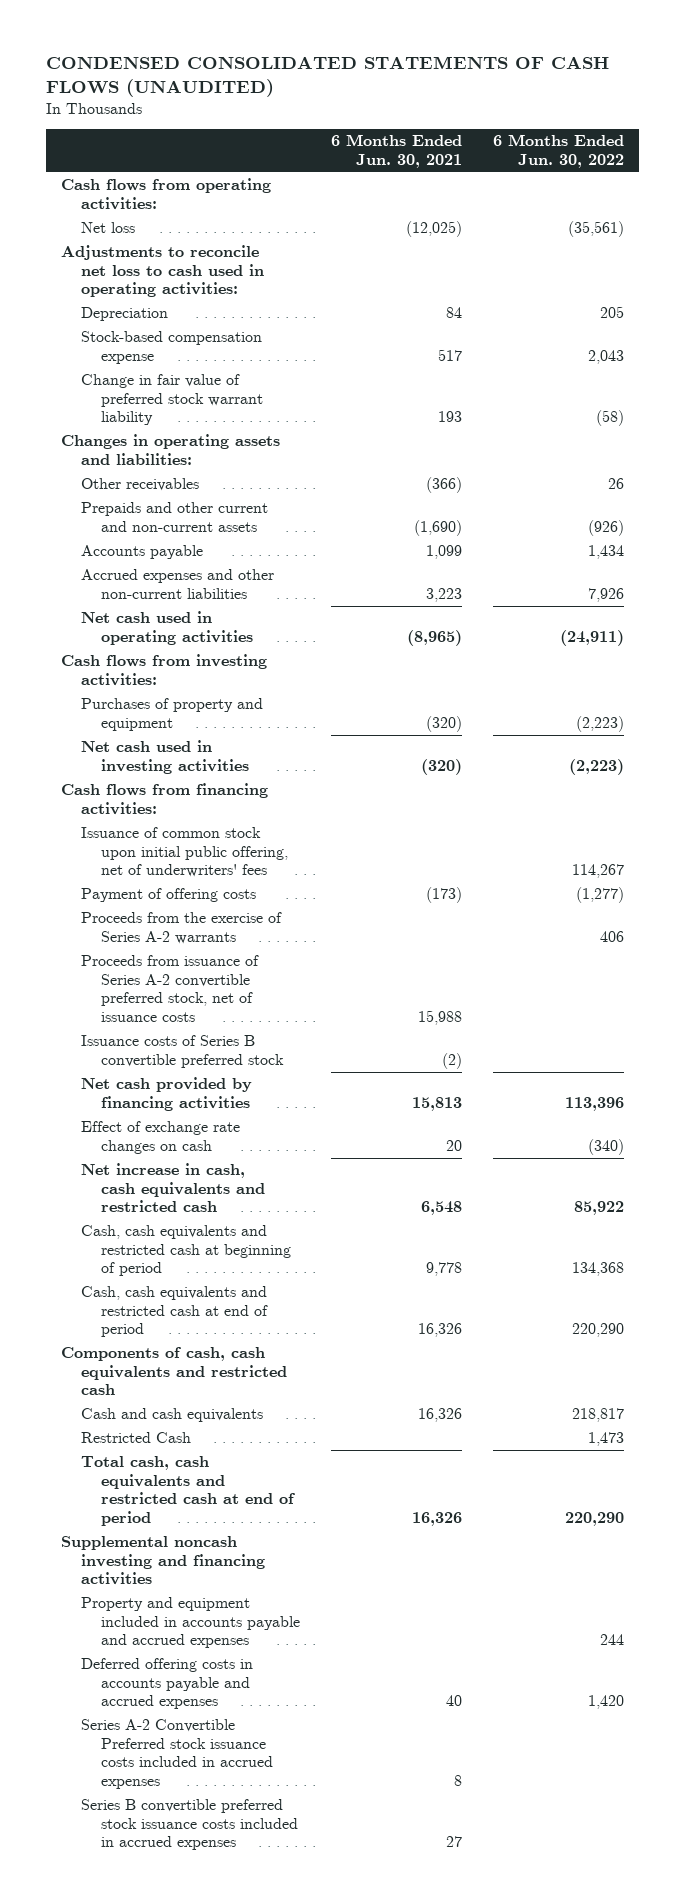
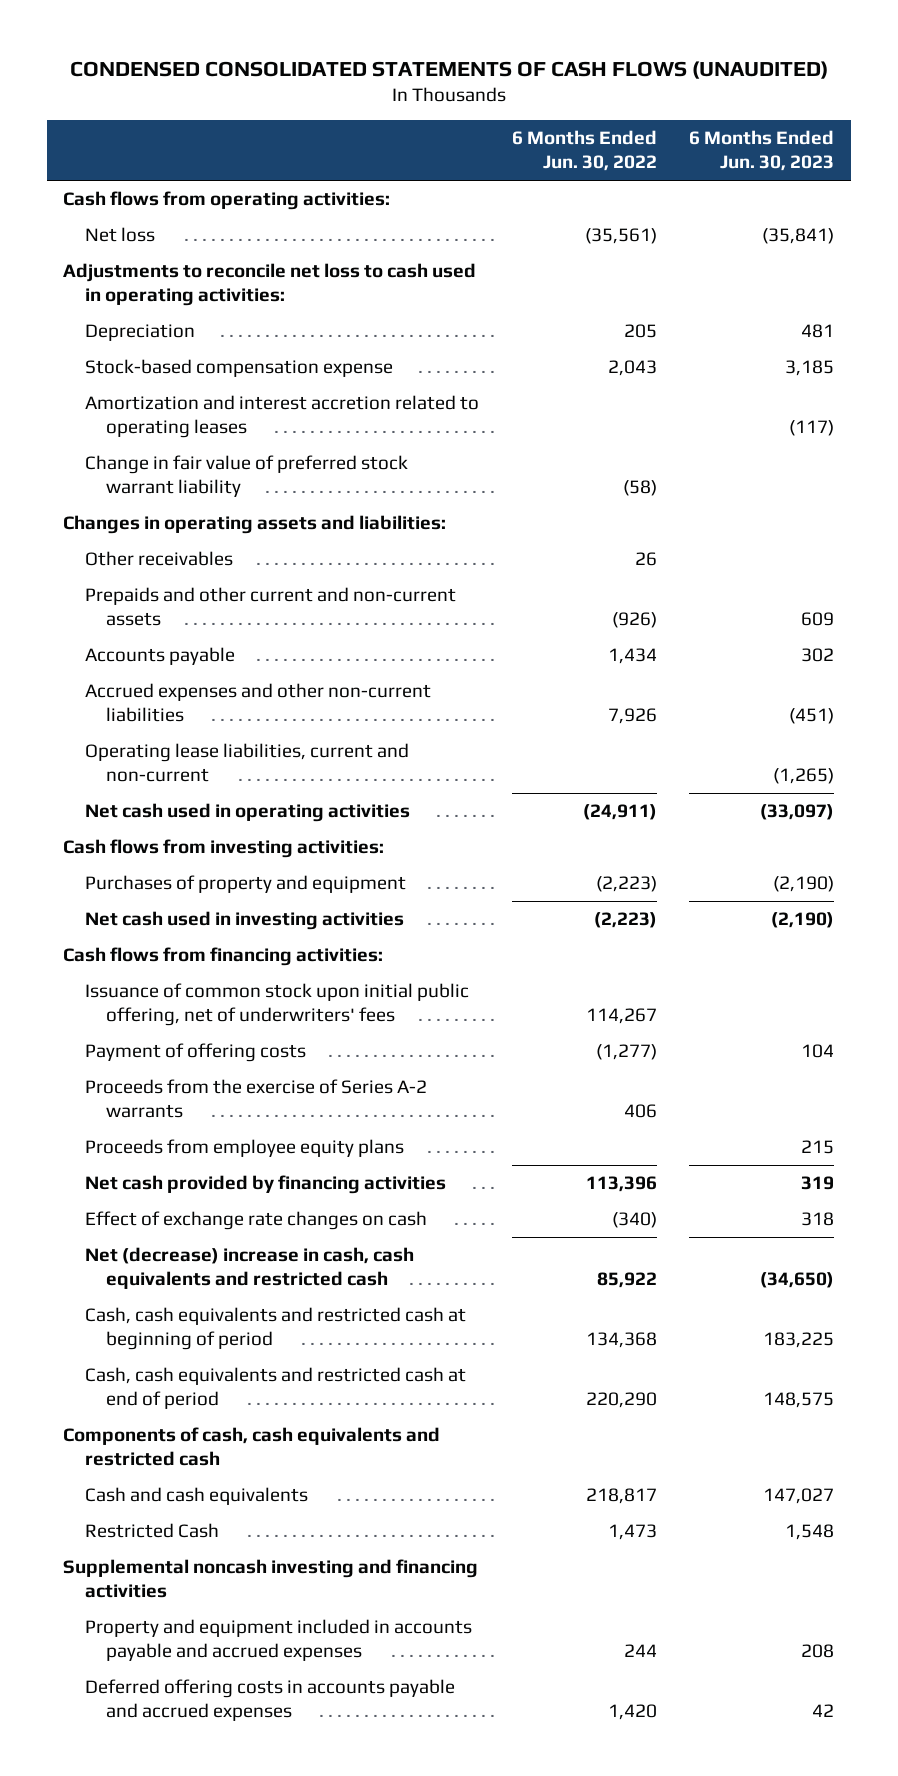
[331,134,463,168] 6 Months Ended Jun. 30, 2021 -> none
none -> [689,130,835,172] 6 Months Ended Jun. 30, 2023
none -> [84,395,479,439] Amortization and interest accretion related to operating leases
none -> [84,743,409,783] Operating lease liabilities, current and non-current
[81,955,260,1022] Proceeds from issuance of Series A-2 convertible preferred stock, net of issuance costs -> none
[81,1035,285,1068] Issuance costs of Series B convertible preferred stock -> none
none -> [84,1139,404,1158] Proceeds from employee equity plans
[81,1163,266,1213] Net increase in cash, cash equivalents and restricted cash -> [84,1247,414,1290] Net (decrease) increase in cash, cash equivalents and restricted cash
[81,1456,296,1526] Total cash, cash equivalents and restricted cash at end of period -> none
[81,1719,274,1789] Series A-2 Convertible Preferred stock issuance costs included in accrued expenses -> none
[81,1799,299,1851] Series B convertible preferred stock issuance costs included in accrued expenses -> none

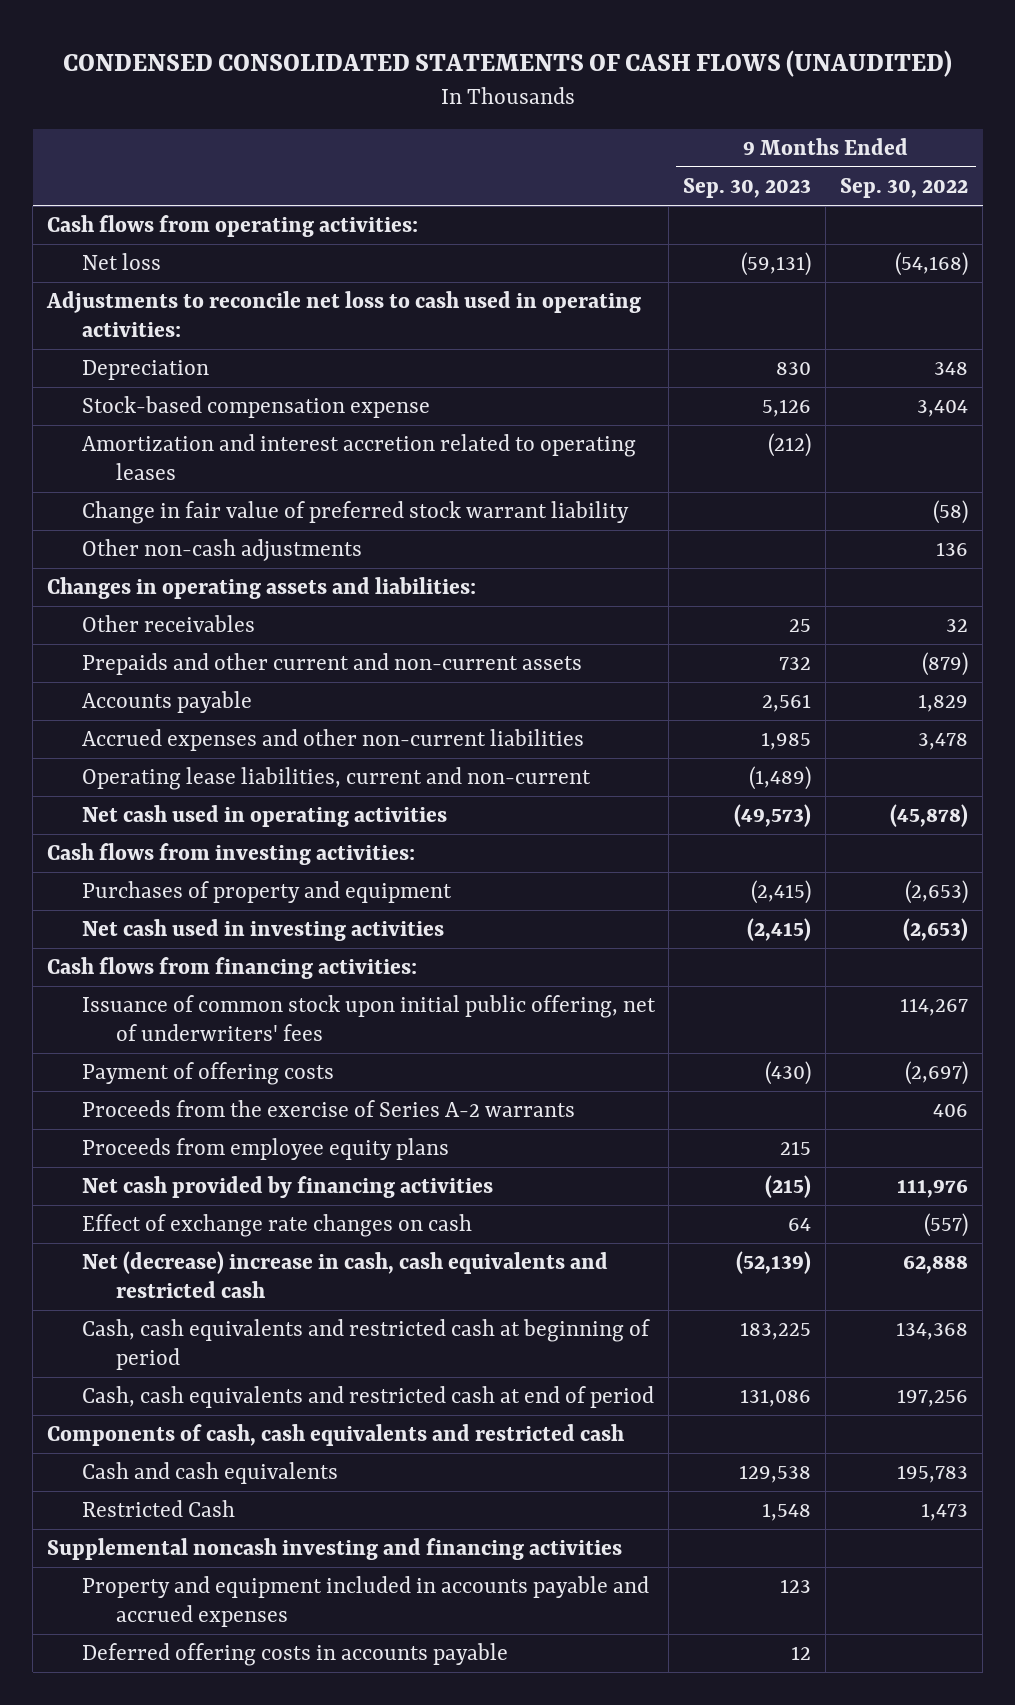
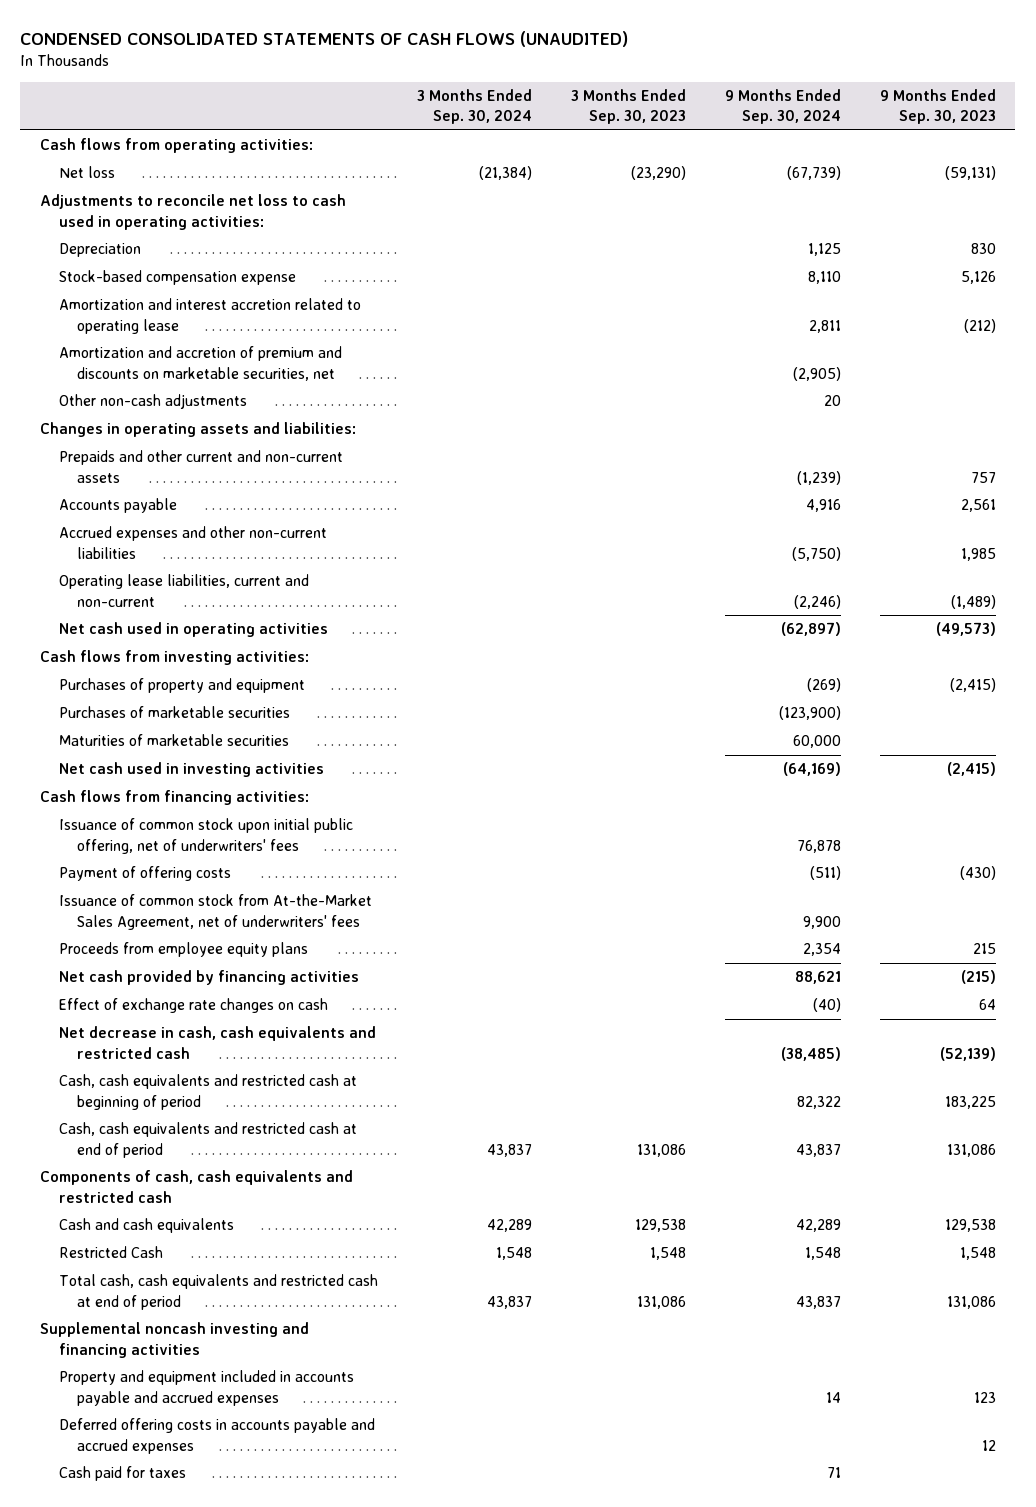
[840,177,969,198] Sep. 30, 2022 -> none
none -> [416,89,532,125] 3 Months Ended Sep. 30, 2024
none -> [570,89,686,125] 3 Months Ended Sep. 30, 2023
none -> [724,89,841,125] 9 Months Ended Sep. 30, 2024
[81,501,629,525] Change in fair value of preferred stock warrant liability -> none
[81,434,636,481] Amortization and interest accretion related to operating leases -> [58,298,361,334] Amortization and interest accretion related to operating lease
none -> [58,346,342,381] Amortization and accretion of premium and discounts on marketable securities, net
[81,615,255,633] Other receivables -> none
[779,657,812,671] 732 -> [970,471,996,483] 757
none -> [58,706,290,719] Purchases of marketable securities
none -> [58,734,289,747] Maturities of marketable securities
[81,1100,575,1118] Proceeds from the exercise of Series A-2 warrants -> none
none -> [58,894,372,930] Issuance of common stock from At-the-Market Sales Agreement, net of underwriters' fees
[81,1251,608,1299] Net (decrease) increase in cash, cash equivalents and restricted cash -> [58,1026,376,1059] Net decrease in cash, cash equivalents and restricted cash
none -> [58,1274,378,1310] Total cash, cash equivalents and restricted cash at end of period
[81,1643,508,1667] Deferred offering costs in accounts payable -> [58,1418,375,1454] Deferred offering costs in accounts payable and accrued expenses
none -> [58,1466,186,1482] Cash paid for taxes

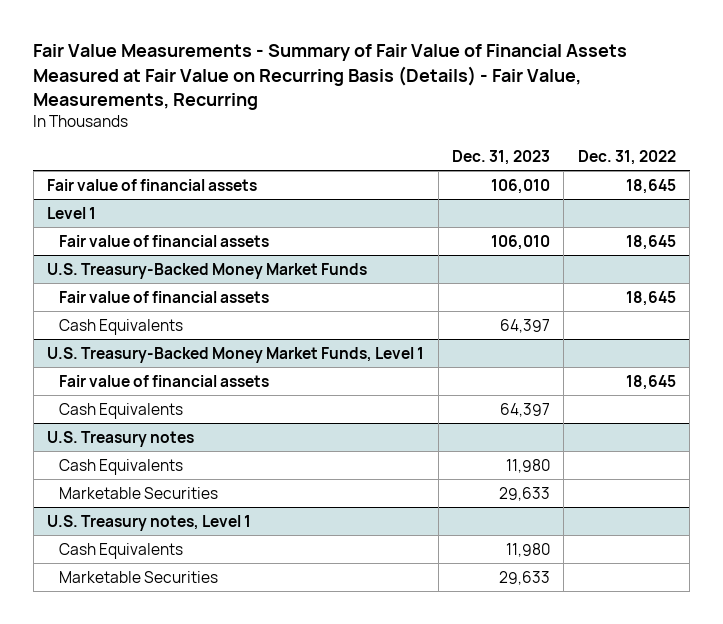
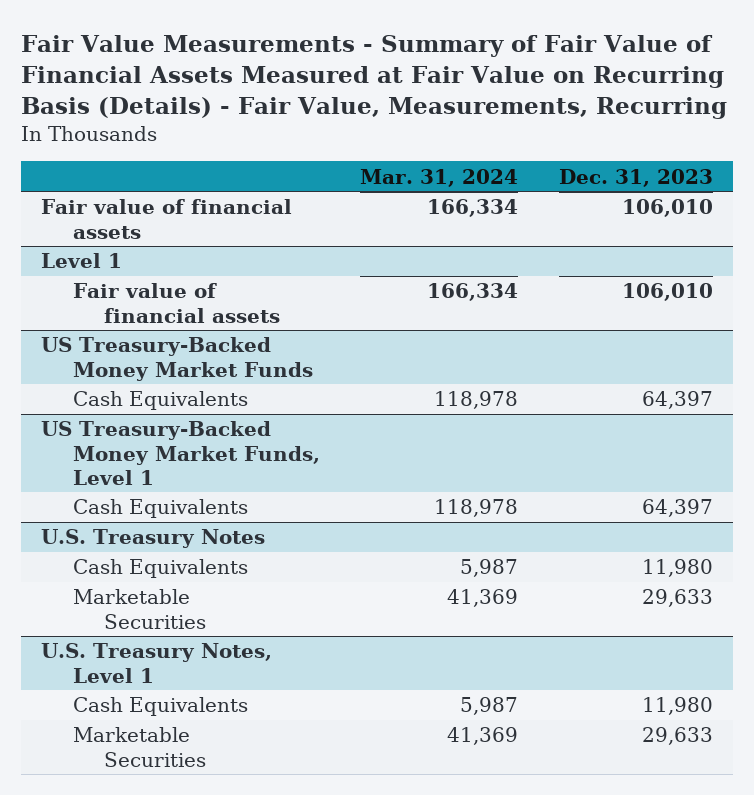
[577,150,676,166] Dec. 31, 2022 -> none
none -> [360,168,519,187] Mar. 31, 2024
[59,290,270,303] Fair value of financial assets -> none
[47,262,368,279] U.S. Treasury-Backed Money Market Funds -> [41,337,313,381] US Treasury-Backed Money Market Funds
[59,374,270,387] Fair value of financial assets -> none
[47,346,425,363] U.S. Treasury-Backed Money Market Funds, Level 1 -> [41,421,320,485] US Treasury-Backed Money Market Funds, Level 1
[47,430,195,447] U.S. Treasury notes -> [41,529,266,549] U.S. Treasury Notes
[47,514,252,531] U.S. Treasury notes, Level 1 -> [41,643,273,683] U.S. Treasury Notes, Level 1

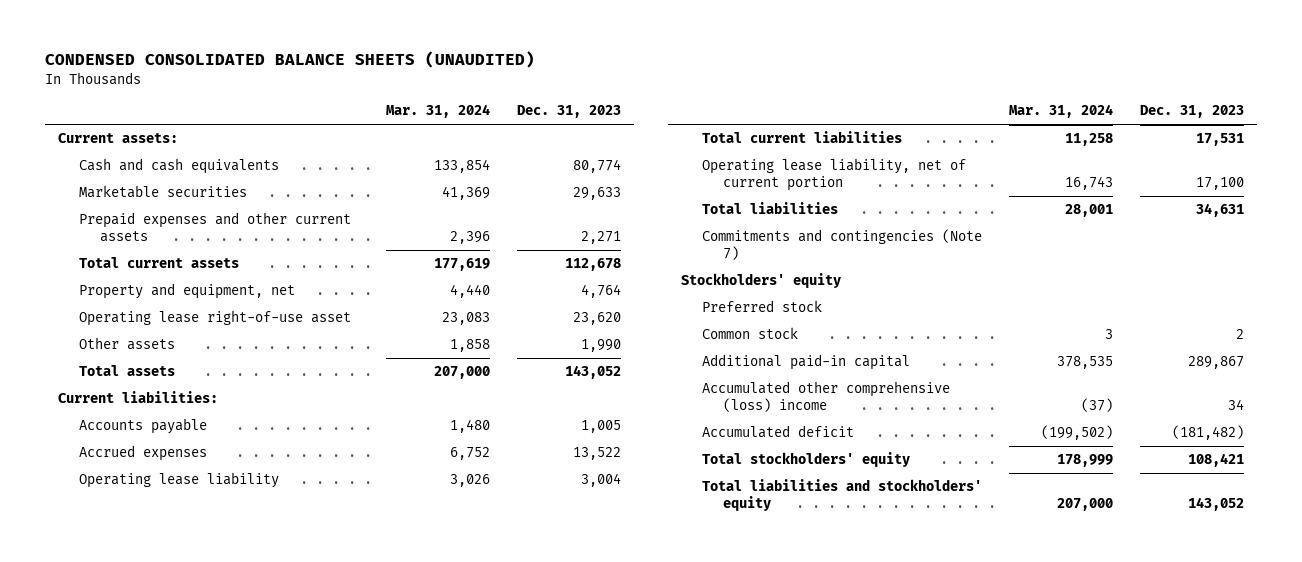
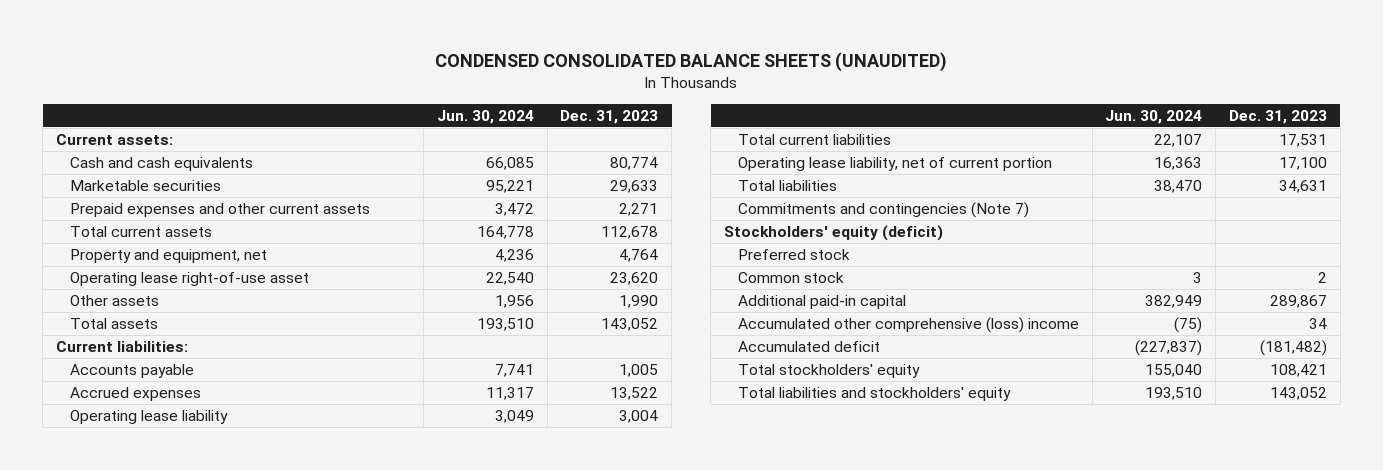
[385,104,490,119] Mar. 31, 2024 -> none
none -> [437,109,535,124] Jun. 30, 2024
[681,273,842,289] Stockholders' equity -> [724,225,944,242] Stockholders' equity (deficit)

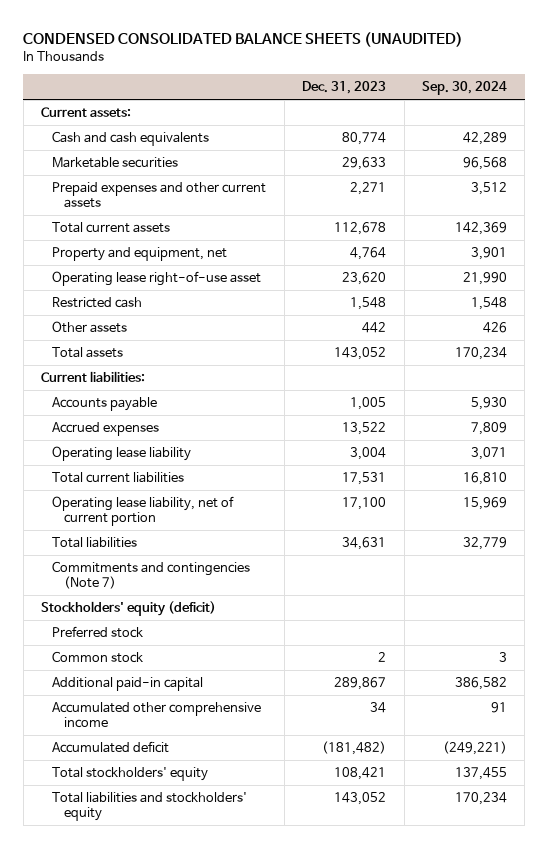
[437,109,535,124] Jun. 30, 2024 -> none
none -> [421,81,507,96] Sep. 30, 2024
none -> [52,297,143,309] Restricted cash
[619,295,659,309] 1,990 -> [362,322,387,334] 442
[738,317,1080,334] Accumulated other comprehensive (loss) income -> [52,702,262,729] Accumulated other comprehensive income

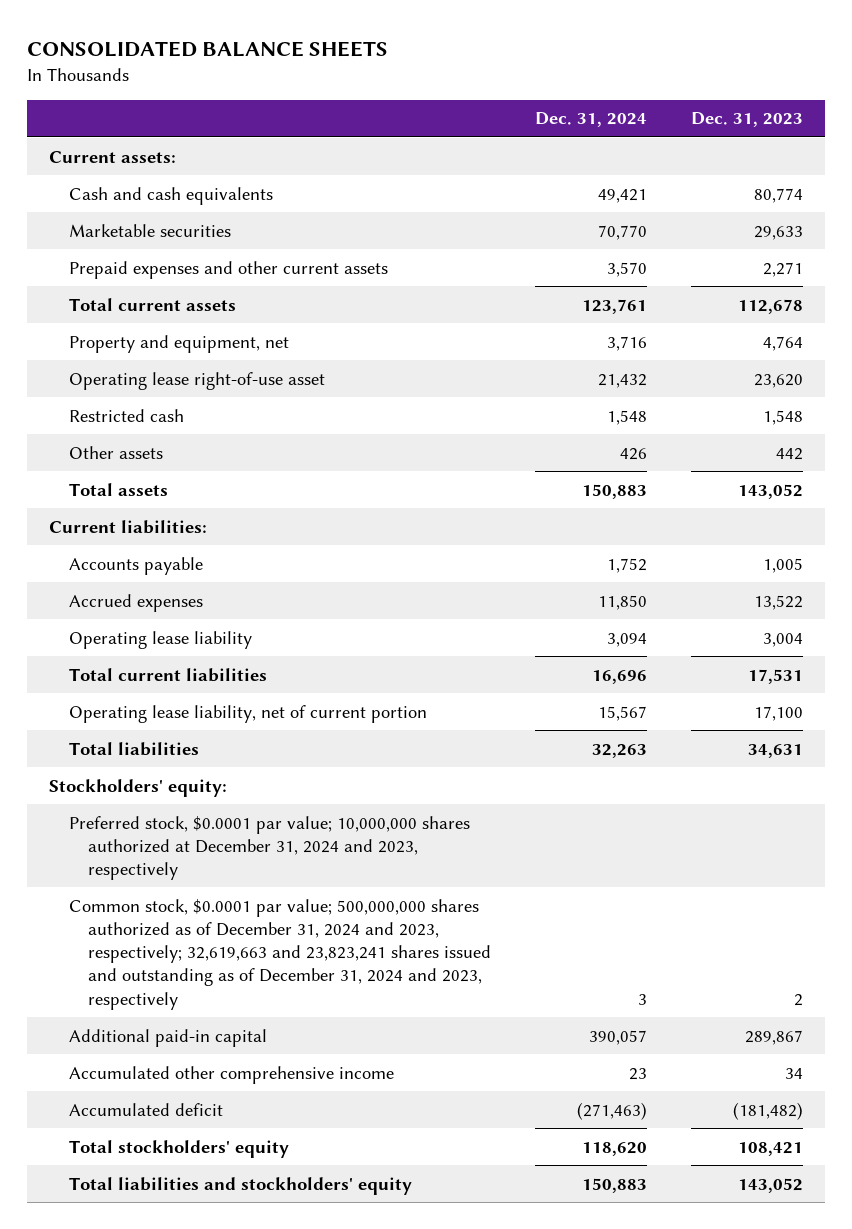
[23,31,464,47] CONDENSED CONSOLIDATED BALANCE SHEETS (UNAUDITED) -> [27,41,389,58] CONSOLIDATED BALANCE SHEETS
[421,81,507,96] Sep. 30, 2024 -> none
none -> [534,112,647,128] Dec. 31, 2024
[52,561,251,590] Commitments and contingencies (Note 7) -> none
[41,601,217,617] Stockholders' equity (deficit) -> [49,778,228,797] Stockholders' equity:
[52,626,144,639] Preferred stock -> [68,815,470,881] Preferred stock, $0.0001 par value; 10,000,000 shares authorized at December 31, 2024 and 2023, respectively
[52,651,144,664] Common stock -> [68,898,492,1010] Common stock, $0.0001 par value; 500,000,000 shares authorized as of December 31, 2024 and 2023, respectively; 32,619,663 and 23,823,241 shares issued and outstanding as of December 31, 2024 and 2023, respectively

